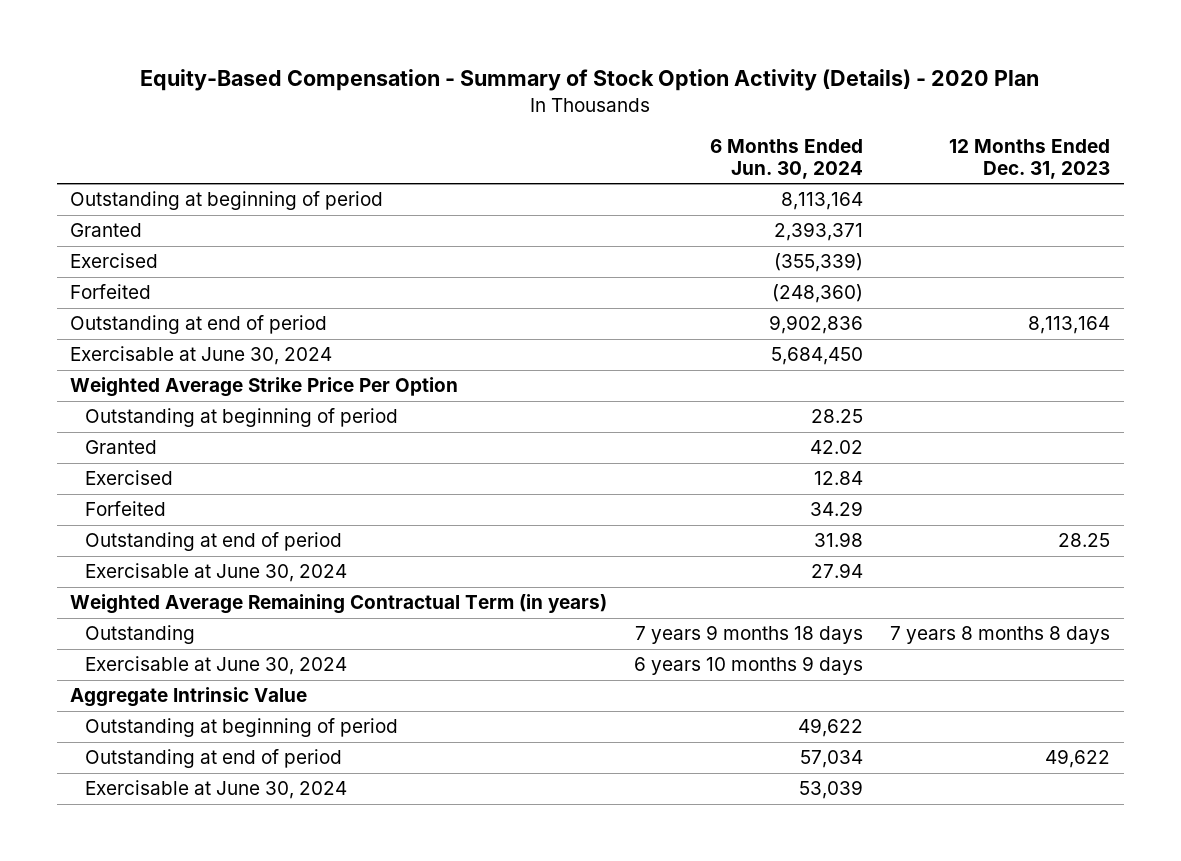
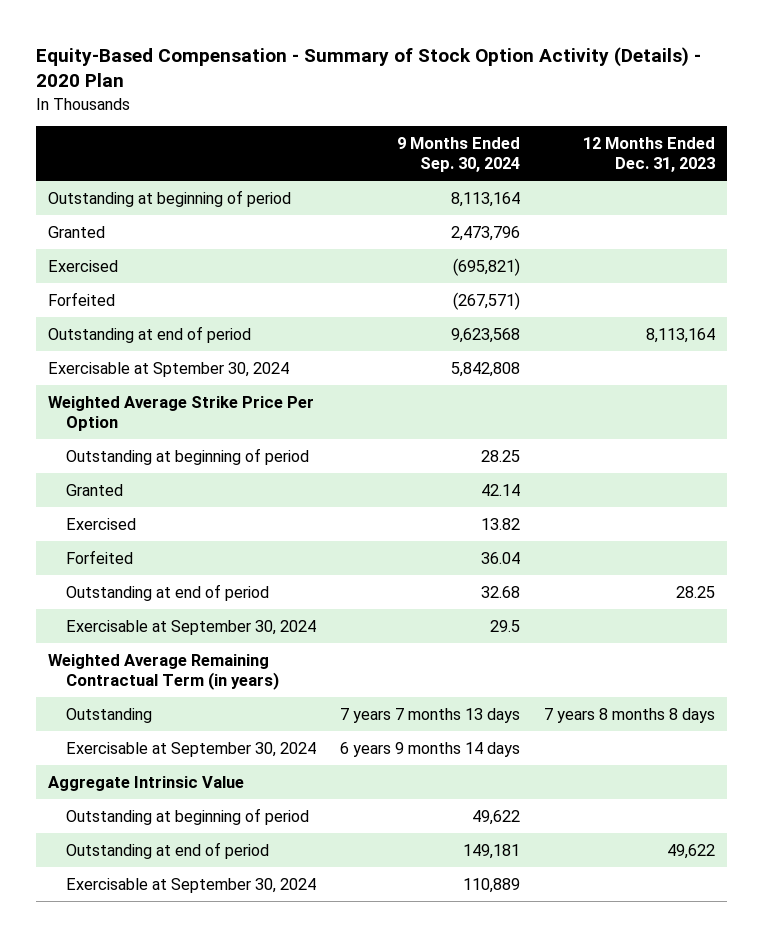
[710,138,864,179] 6 Months Ended Jun. 30, 2024 -> none
none -> [397,136,521,173] 9 Months Ended Sep. 30, 2024
[70,346,333,366] Exercisable at June 30, 2024 -> [47,361,289,377] Exercisable at Sptember 30, 2024
[84,563,347,583] Exercisable at June 30, 2024 -> [66,619,317,635] Exercisable at September 30, 2024
[84,656,347,676] Exercisable at June 30, 2024 -> [66,741,317,757] Exercisable at September 30, 2024
[84,780,347,800] Exercisable at June 30, 2024 -> [66,877,317,893] Exercisable at September 30, 2024

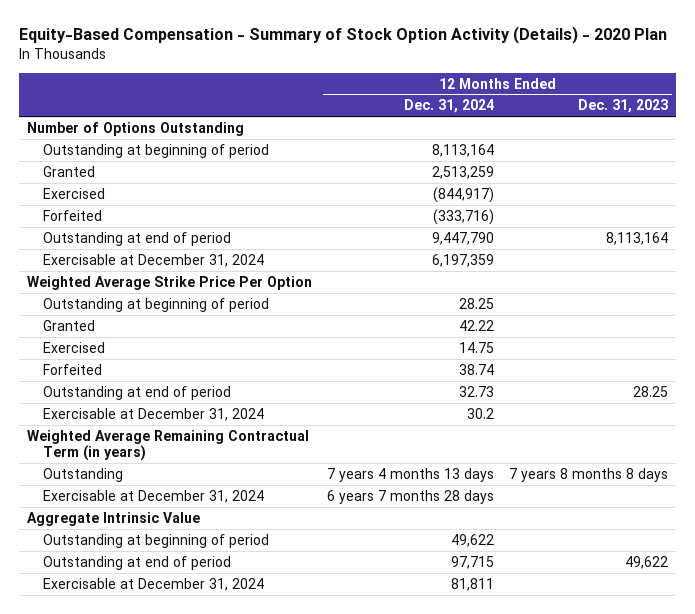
[397,136,521,173] 9 Months Ended Sep. 30, 2024 -> none
none -> [403,99,494,114] Dec. 31, 2024
none -> [26,121,244,136] Number of Options Outstanding
[47,361,289,377] Exercisable at Sptember 30, 2024 -> [42,253,264,267] Exercisable at December 31, 2024
[66,619,317,635] Exercisable at September 30, 2024 -> [42,407,264,421] Exercisable at December 31, 2024
[66,741,317,757] Exercisable at September 30, 2024 -> [42,489,264,503] Exercisable at December 31, 2024
[66,877,317,893] Exercisable at September 30, 2024 -> [42,577,264,591] Exercisable at December 31, 2024

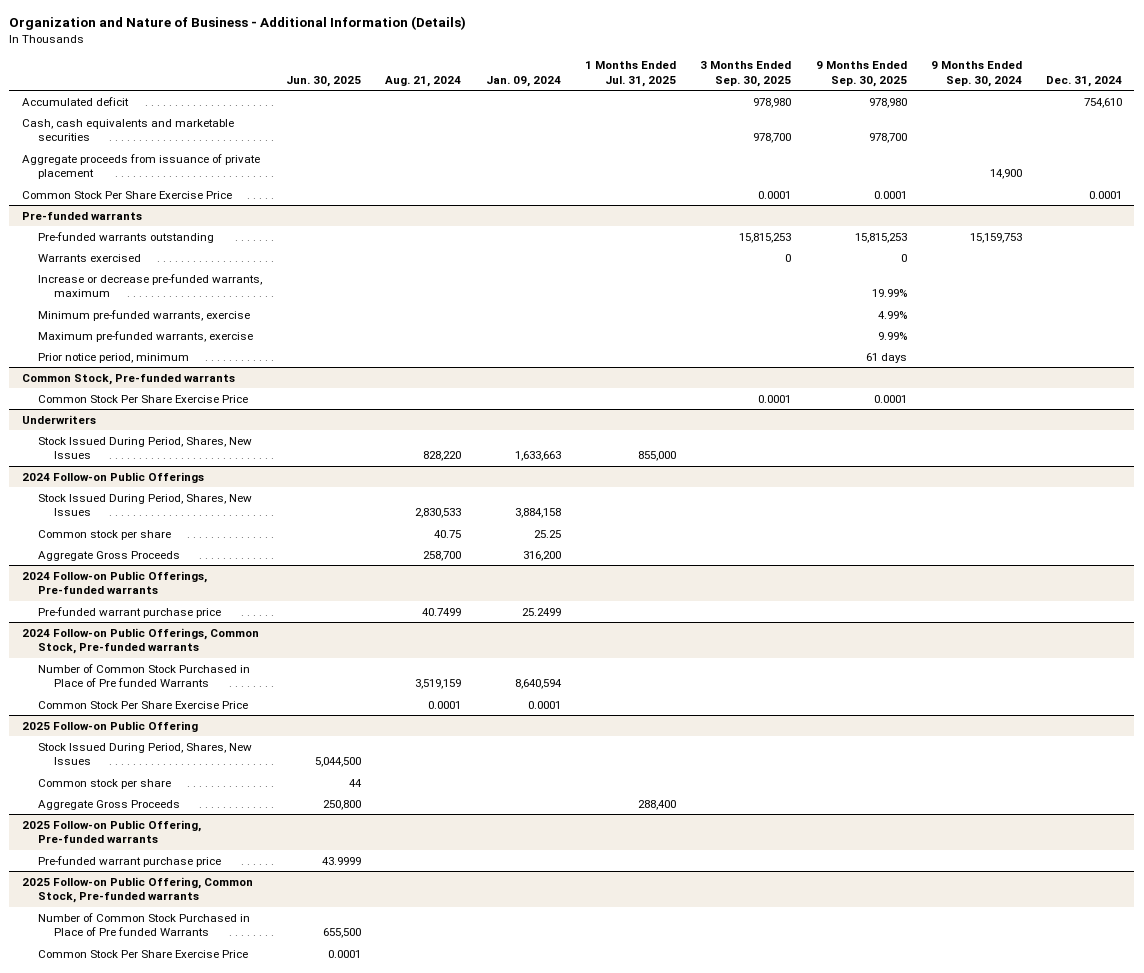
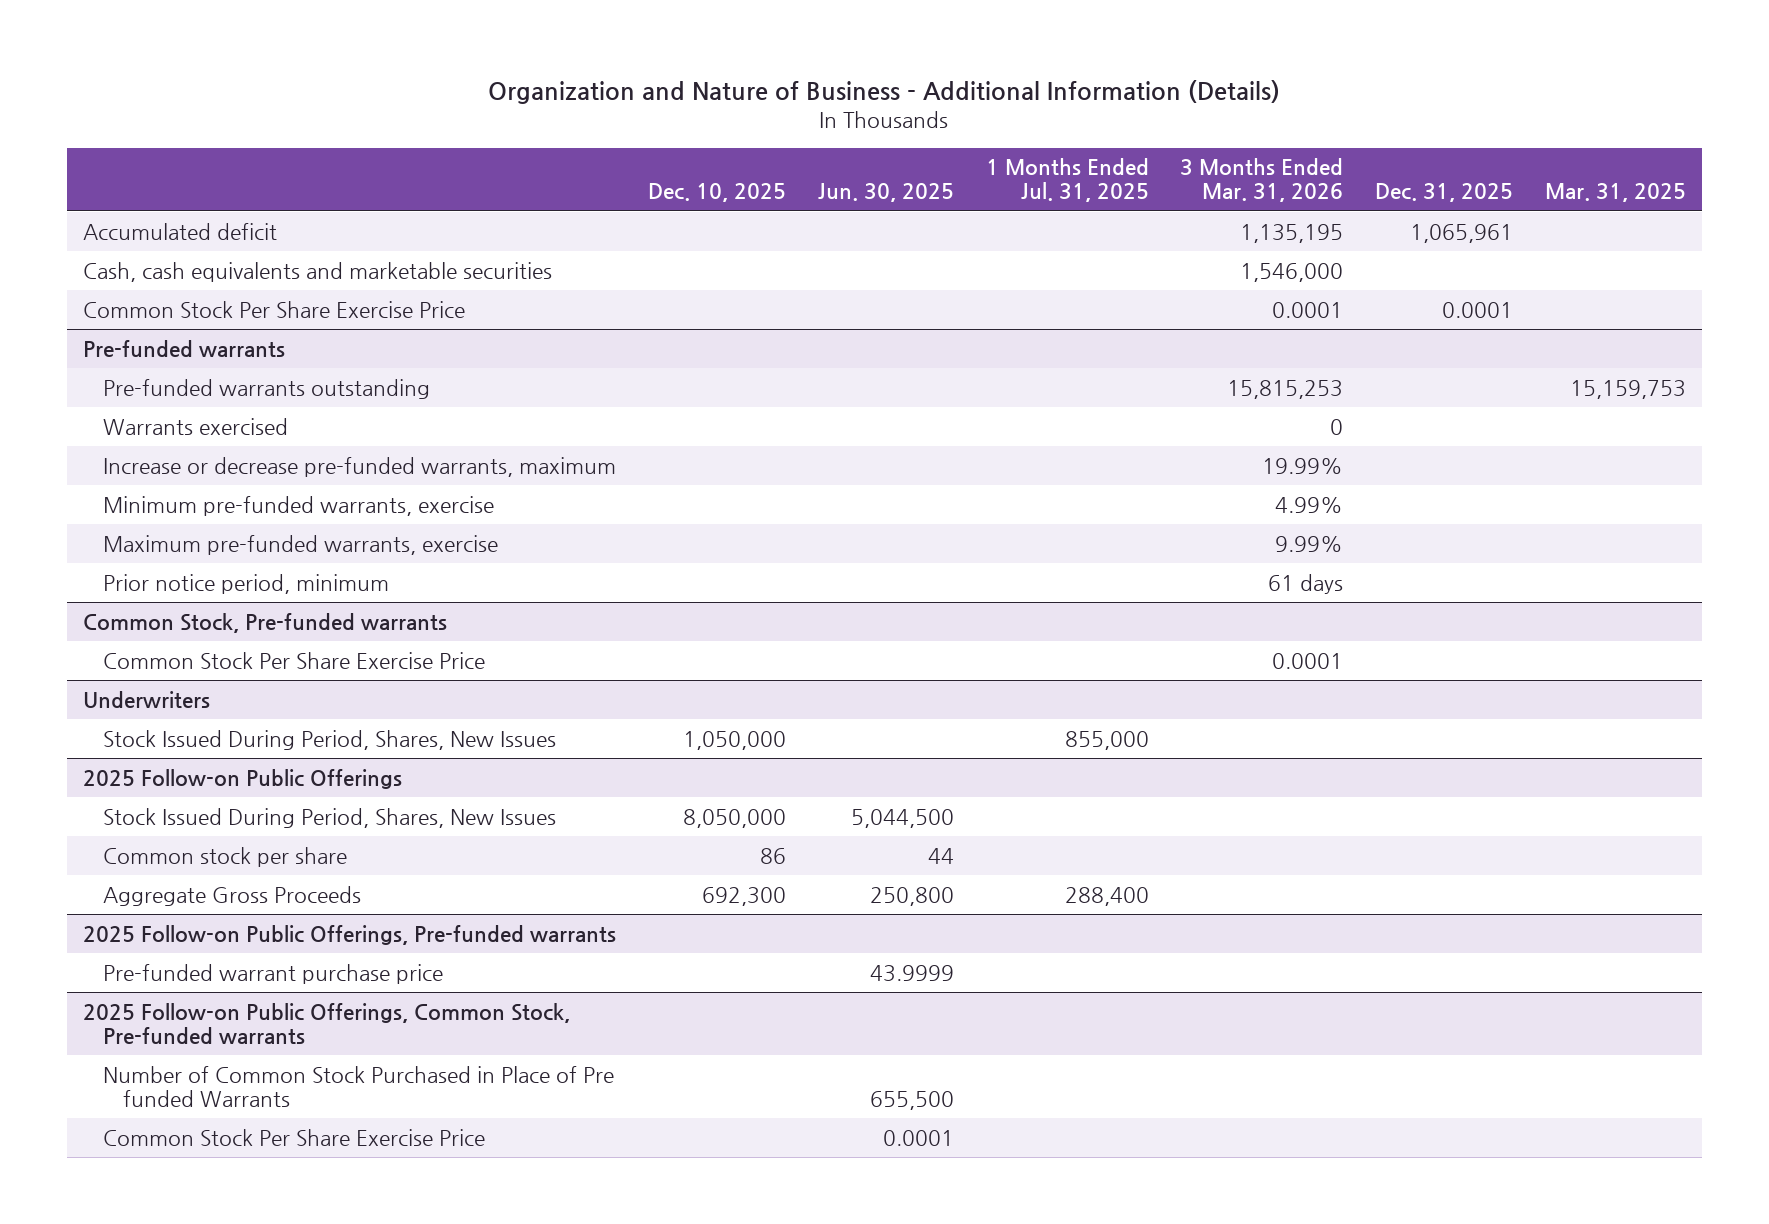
[385,75,462,87] Aug. 21, 2024 -> none
[485,75,561,87] Jan. 09, 2024 -> none
[700,61,792,87] 3 Months Ended Sep. 30, 2025 -> none
[815,61,907,87] 9 Months Ended Sep. 30, 2025 -> none
[930,61,1022,87] 9 Months Ended Sep. 30, 2024 -> none
[1046,75,1123,87] Dec. 31, 2024 -> none
none -> [647,183,786,203] Dec. 10, 2025
none -> [1180,158,1344,203] 3 Months Ended Mar. 31, 2026
none -> [1375,183,1514,203] Dec. 31, 2025
none -> [1545,183,1687,203] Mar. 31, 2025
[21,153,260,180] Aggregate proceeds from issuance of private placement -> none
[21,471,204,483] 2024 Follow-on Public Offerings -> none
[37,493,252,517] Stock Issued During Period, Shares, New Issues -> none
[37,529,171,540] Common stock per share -> none
[37,550,180,561] Aggregate Gross Proceeds -> none
[21,570,207,595] 2024 Follow-on Public Offerings, Pre-funded warrants -> none
[37,606,221,618] Pre-funded warrant purchase price -> none
[21,627,259,655] 2024 Follow-on Public Offerings, Common Stock, Pre-funded warrants -> none
[37,663,250,688] Number of Common Stock Purchased in Place of Pre funded Warrants -> none
[37,700,248,709] Common Stock Per Share Exercise Price -> none
[21,720,198,732] 2025 Follow-on Public Offering -> [82,768,402,789] 2025 Follow-on Public Offerings
[21,819,201,844] 2025 Follow-on Public Offering, Pre-funded warrants -> [82,924,616,945] 2025 Follow-on Public Offerings, Pre-funded warrants
[21,876,253,904] 2025 Follow-on Public Offering, Common Stock, Pre-funded warrants -> [82,1002,570,1044] 2025 Follow-on Public Offerings, Common Stock, Pre-funded warrants

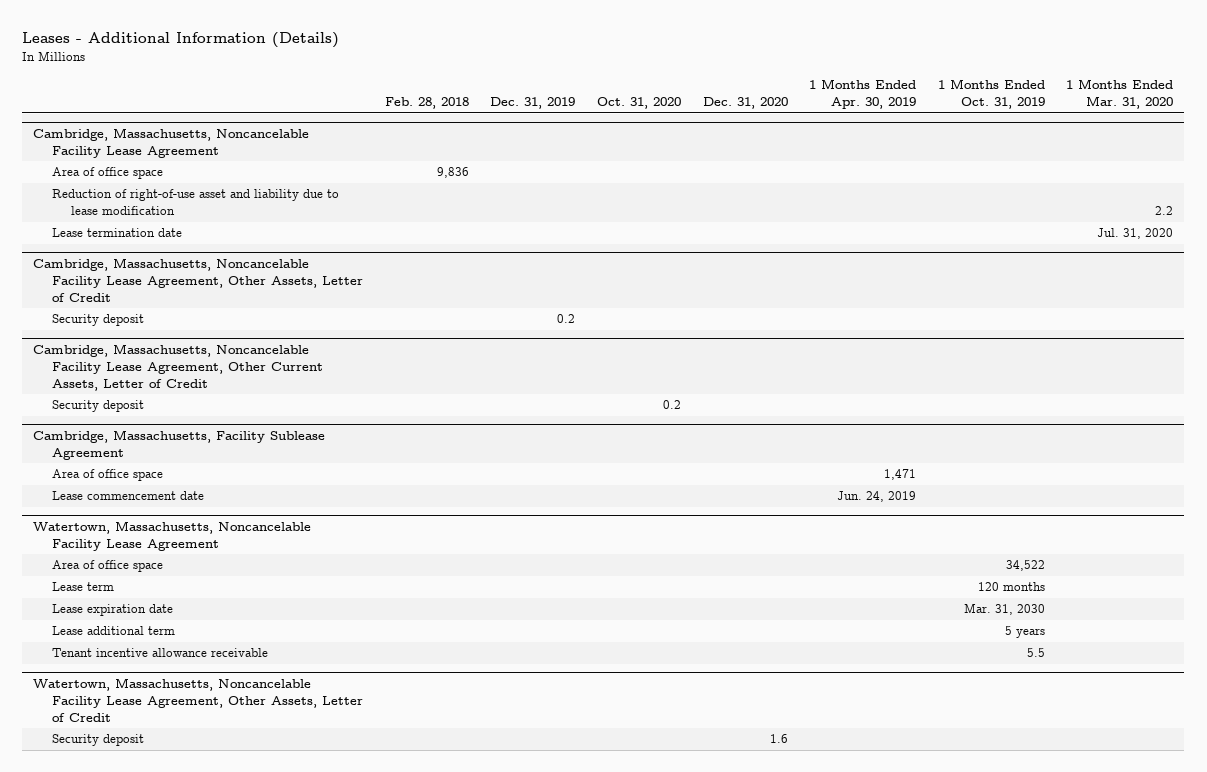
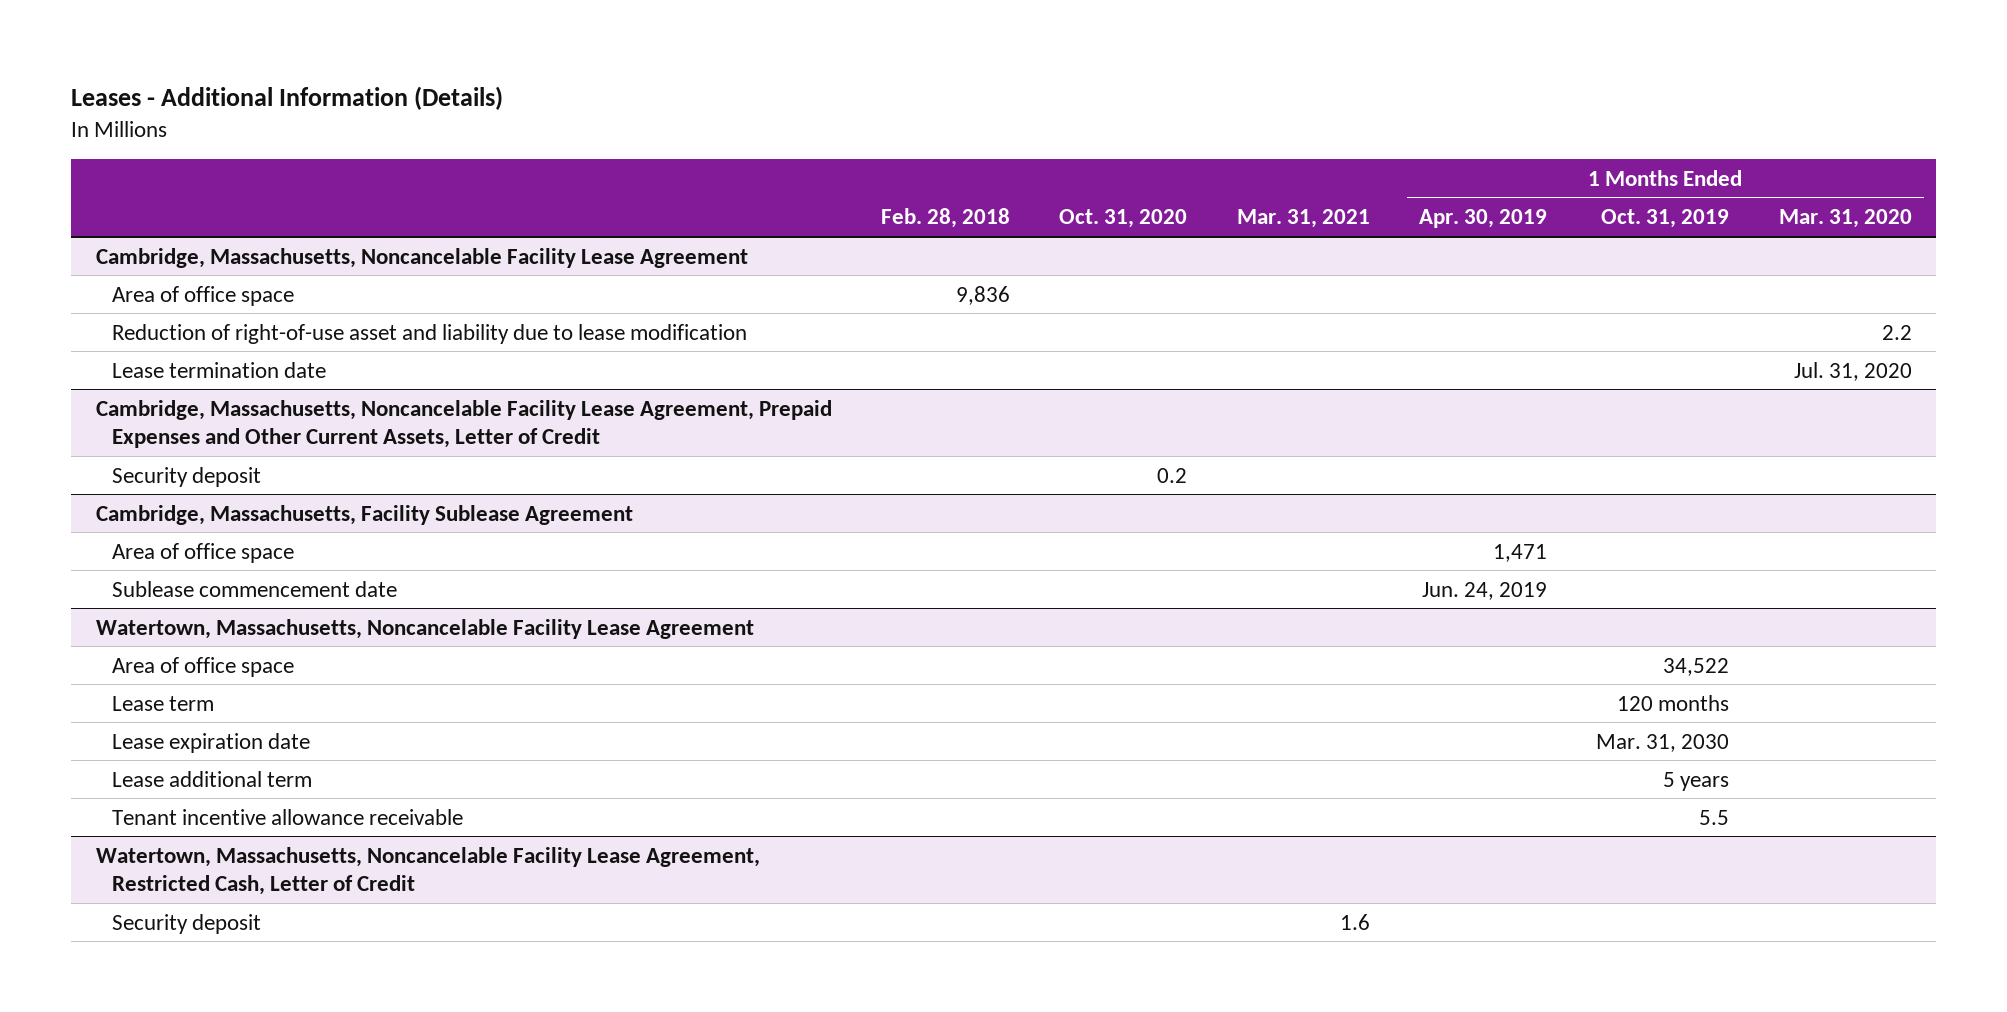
[490,97,576,110] Dec. 31, 2019 -> none
[702,97,788,110] Dec. 31, 2020 -> none
none -> [1236,209,1370,229] Mar. 31, 2021
[33,257,364,303] Cambridge, Massachusetts, Noncancelable Facility Lease Agreement, Other Assets, Letter of Credit -> none
[52,314,145,327] Security deposit -> none
[33,343,324,392] Cambridge, Massachusetts, Noncancelable Facility Lease Agreement, Other Current Assets, Letter of Credit -> [95,399,832,448] Cambridge, Massachusetts, Noncancelable Facility Lease Agreement, Prepaid Expenses and Other Current Assets, Letter of Credit
[52,491,205,501] Lease commencement date -> [112,580,398,597] Sublease commencement date
[33,677,364,723] Watertown, Massachusetts, Noncancelable Facility Lease Agreement, Other Assets, Letter of Credit -> [95,846,760,895] Watertown, Massachusetts, Noncancelable Facility Lease Agreement, Restricted Cash, Letter of Credit

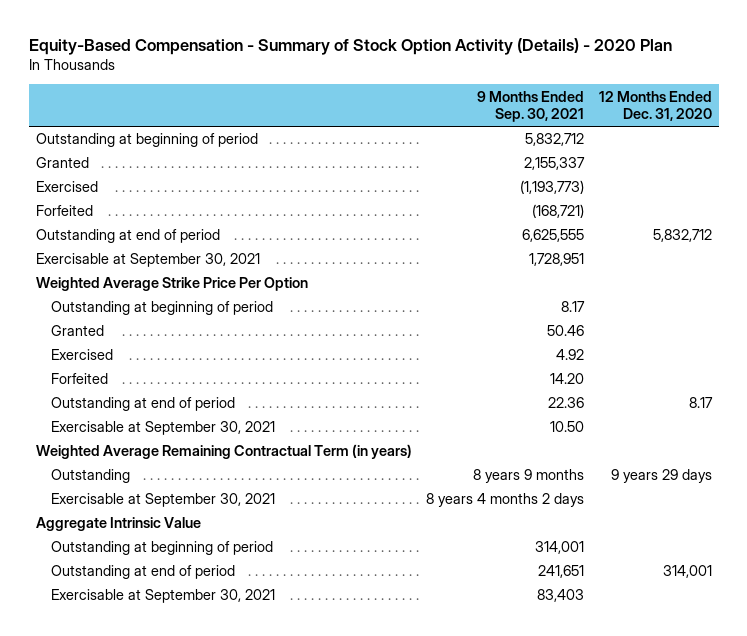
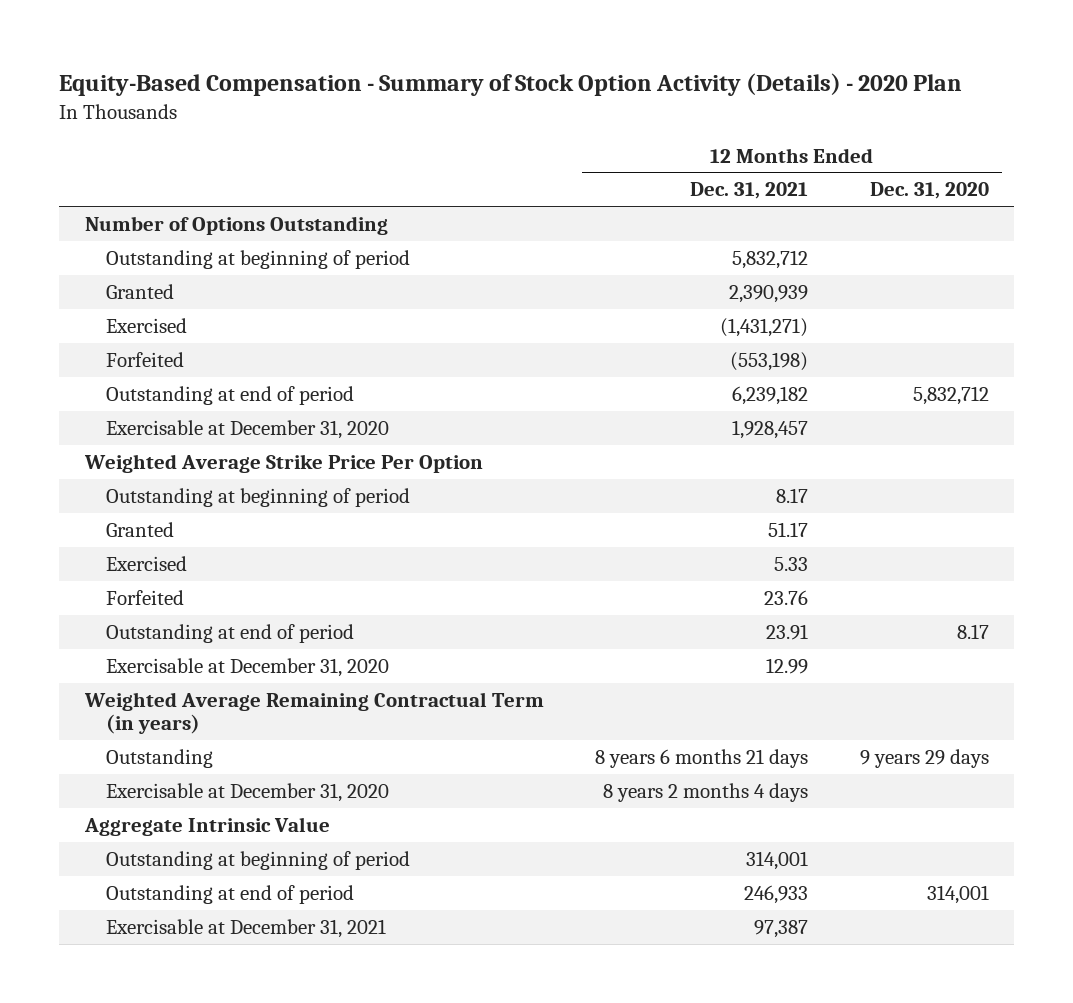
[477,90,585,123] 9 Months Ended Sep. 30, 2021 -> none
none -> [690,182,809,200] Dec. 31, 2021
none -> [84,215,388,235] Number of Options Outstanding
[35,253,260,268] Exercisable at September 30, 2021 -> [106,419,390,439] Exercisable at December 31, 2020
[51,421,276,436] Exercisable at September 30, 2021 -> [106,657,390,677] Exercisable at December 31, 2020
[51,493,276,508] Exercisable at September 30, 2021 -> [106,782,390,802] Exercisable at December 31, 2020
[51,589,276,604] Exercisable at September 30, 2021 -> [106,918,387,938] Exercisable at December 31, 2021

